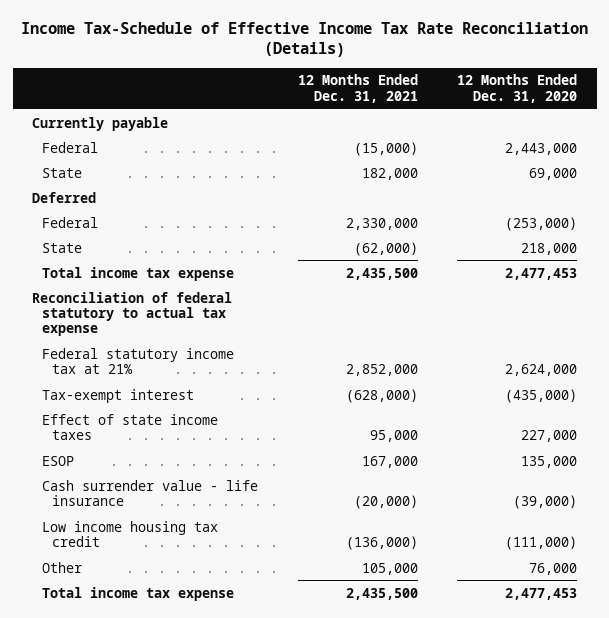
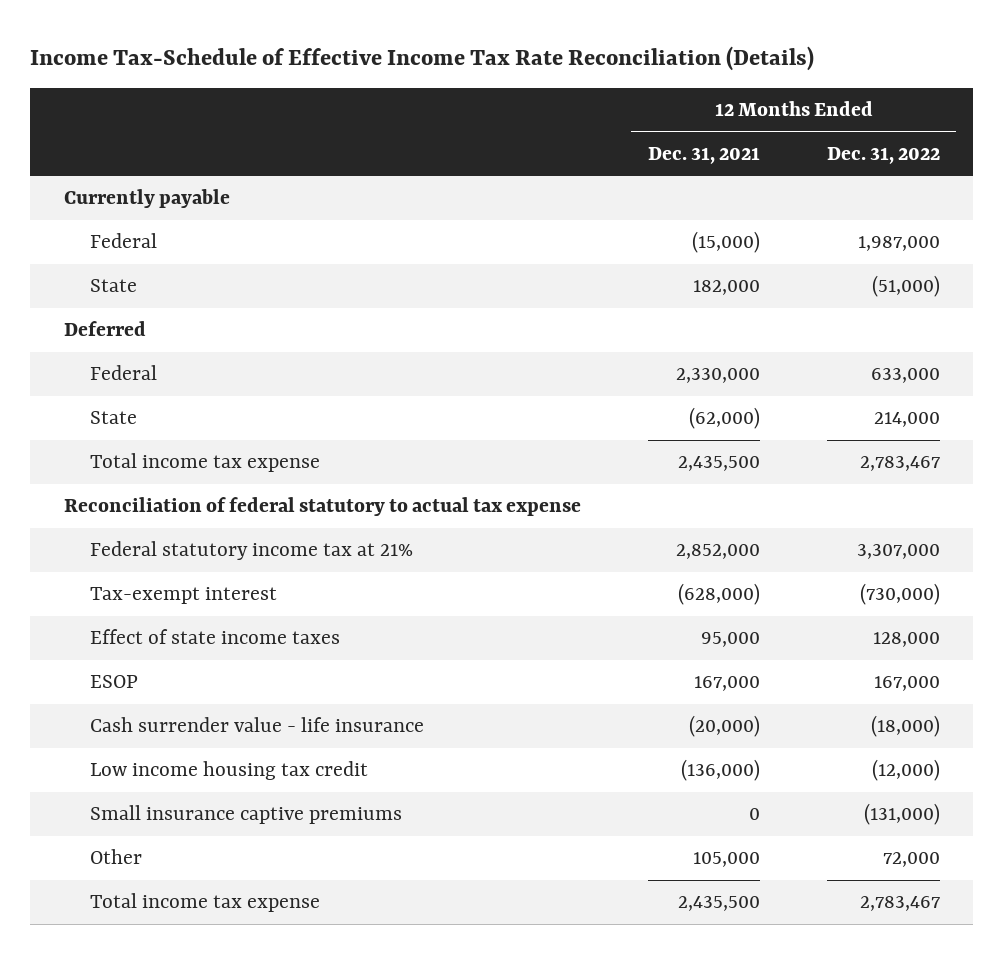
[457,74,578,103] 12 Months Ended Dec. 31, 2020 -> none
none -> [826,147,940,165] Dec. 31, 2022
none -> [89,805,402,825] Small insurance captive premiums

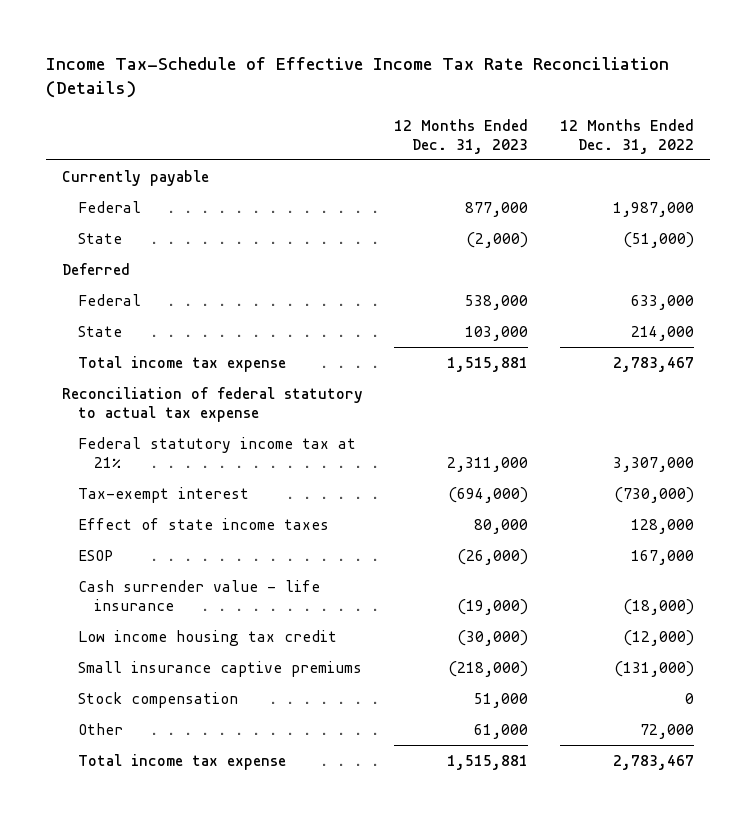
[647,147,760,165] Dec. 31, 2021 -> none
none -> [394,118,529,154] 12 Months Ended Dec. 31, 2023
none -> [78,691,239,708] Stock compensation

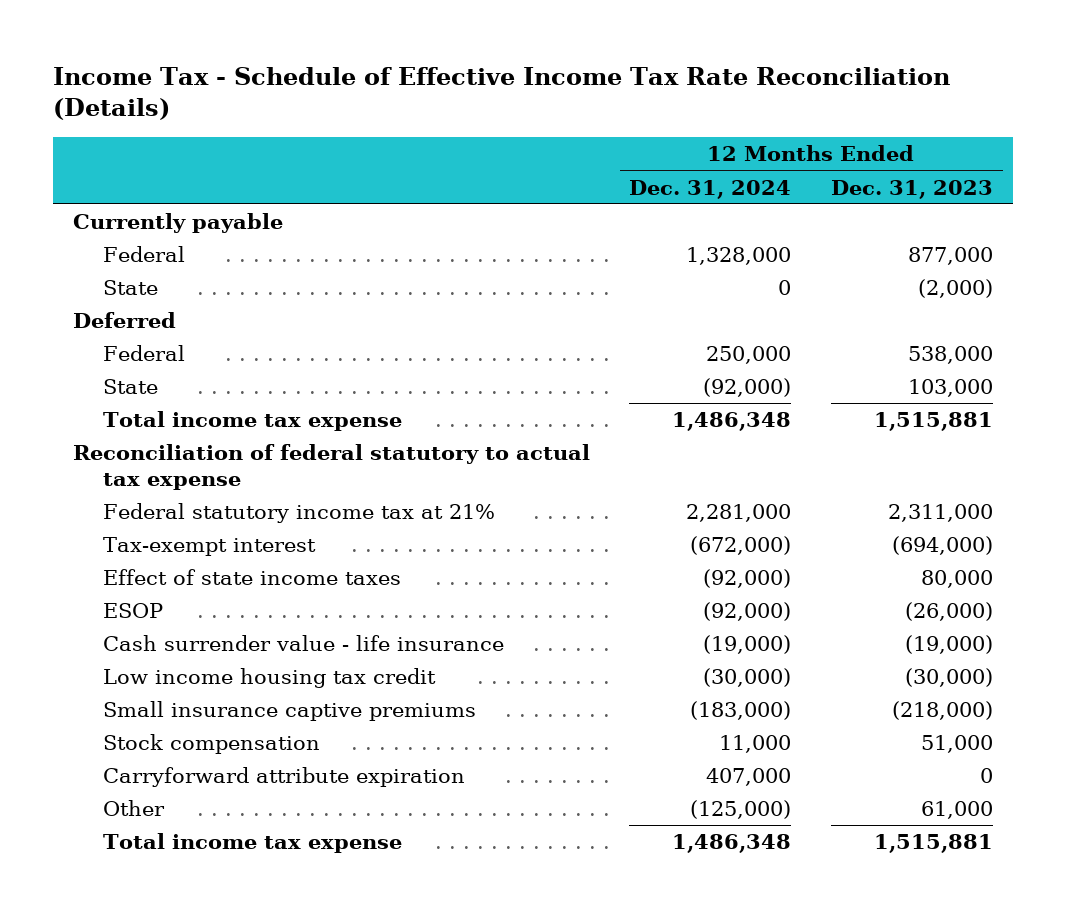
[45,57,669,99] Income Tax-Schedule of Effective Income Tax Rate Reconciliation (Details) -> [52,66,950,121] Income Tax - Schedule of Effective Income Tax Rate Reconciliation (Details)
[560,118,695,154] 12 Months Ended Dec. 31, 2022 -> none
none -> [629,179,792,199] Dec. 31, 2024
none -> [102,767,465,788] Carryforward attribute expiration

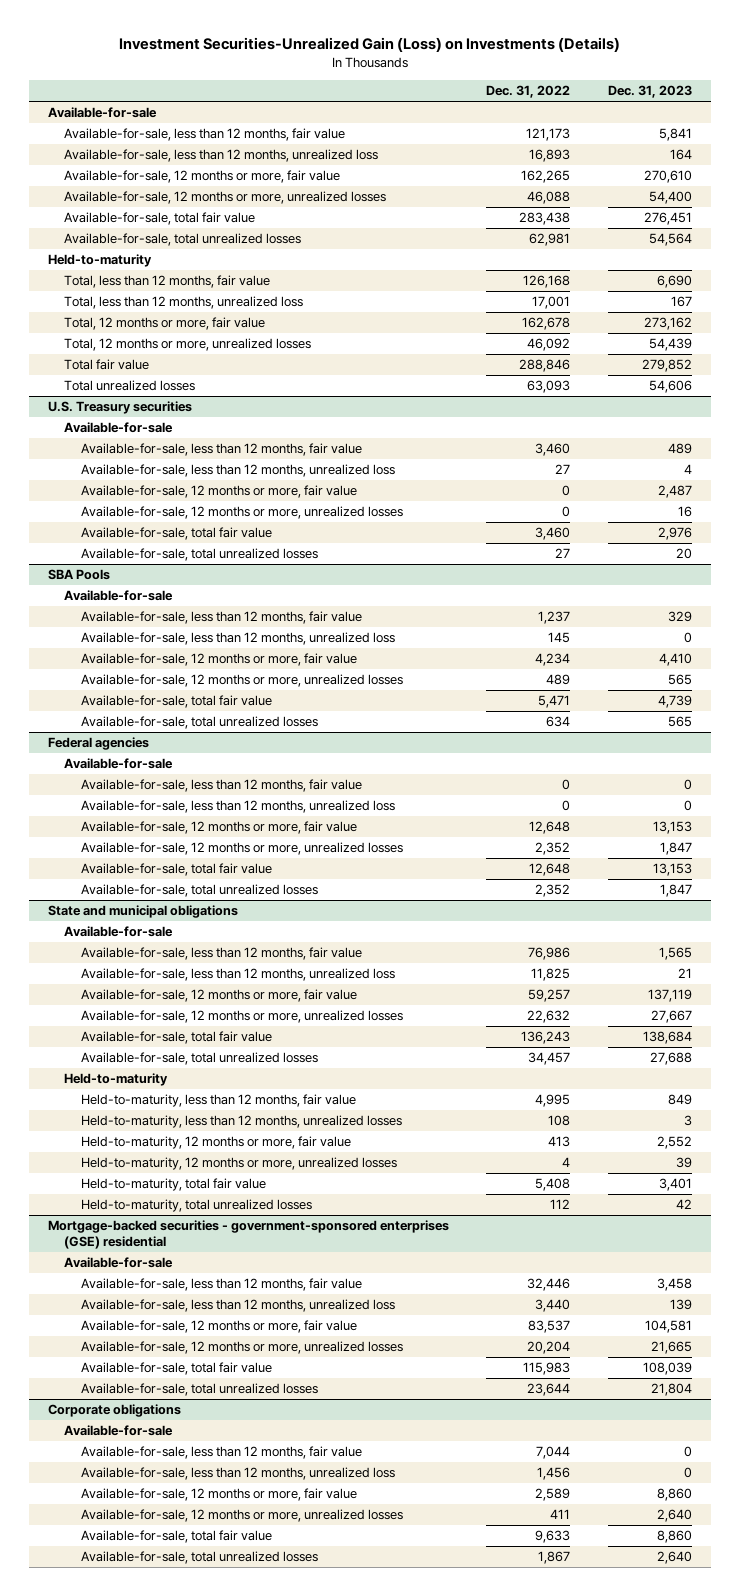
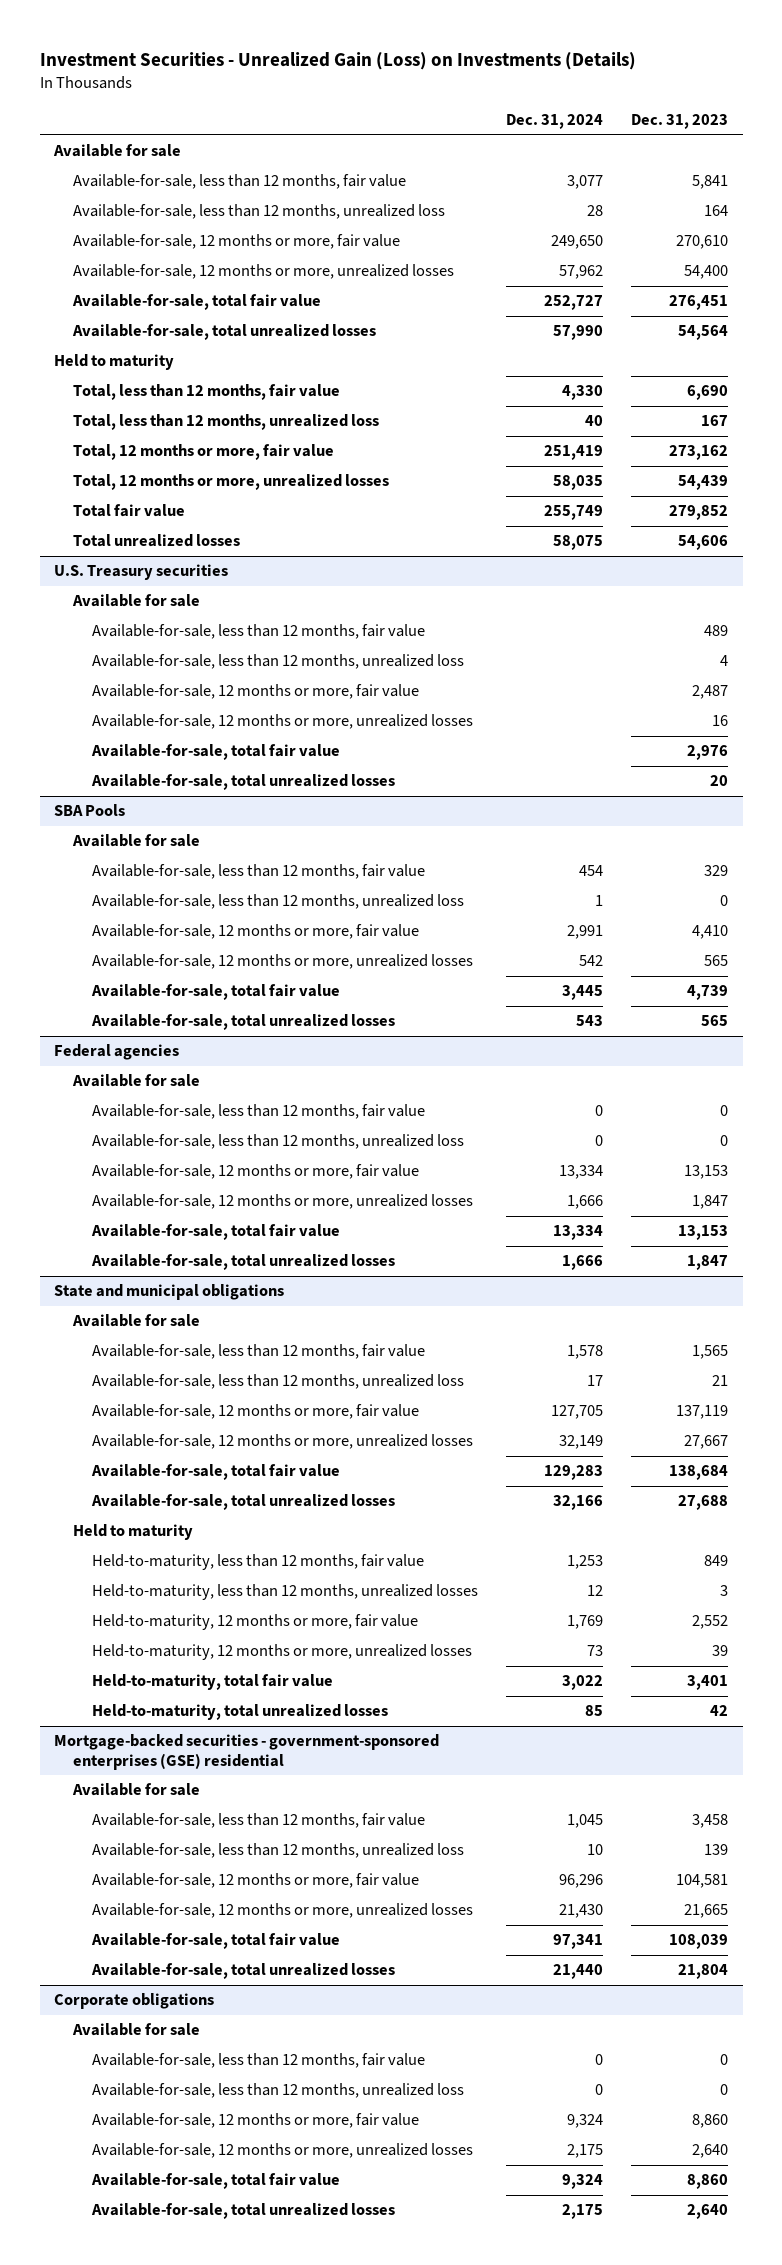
[118,37,620,53] Investment Securities-Unrealized Gain (Loss) on Investments (Details) -> [39,51,636,70] Investment Securities - Unrealized Gain (Loss) on Investments (Details)
[486,85,571,99] Dec. 31, 2022 -> none
none -> [506,114,604,130] Dec. 31, 2024
[47,107,157,119] Available-for-sale -> [53,144,182,158] Available for sale
[47,254,152,268] Held-to-maturity -> [54,354,175,371] Held to maturity
[64,422,174,434] Available-for-sale -> [72,594,201,608] Available for sale
[64,590,174,602] Available-for-sale -> [72,834,201,848] Available for sale
[64,758,174,770] Available-for-sale -> [72,1074,201,1088] Available for sale
[64,926,174,938] Available-for-sale -> [72,1314,201,1328] Available for sale
[64,1073,169,1087] Held-to-maturity -> [73,1524,194,1541] Held to maturity
[64,1257,174,1269] Available-for-sale -> [72,1783,201,1797] Available for sale
[64,1425,174,1437] Available-for-sale -> [72,2023,201,2037] Available for sale

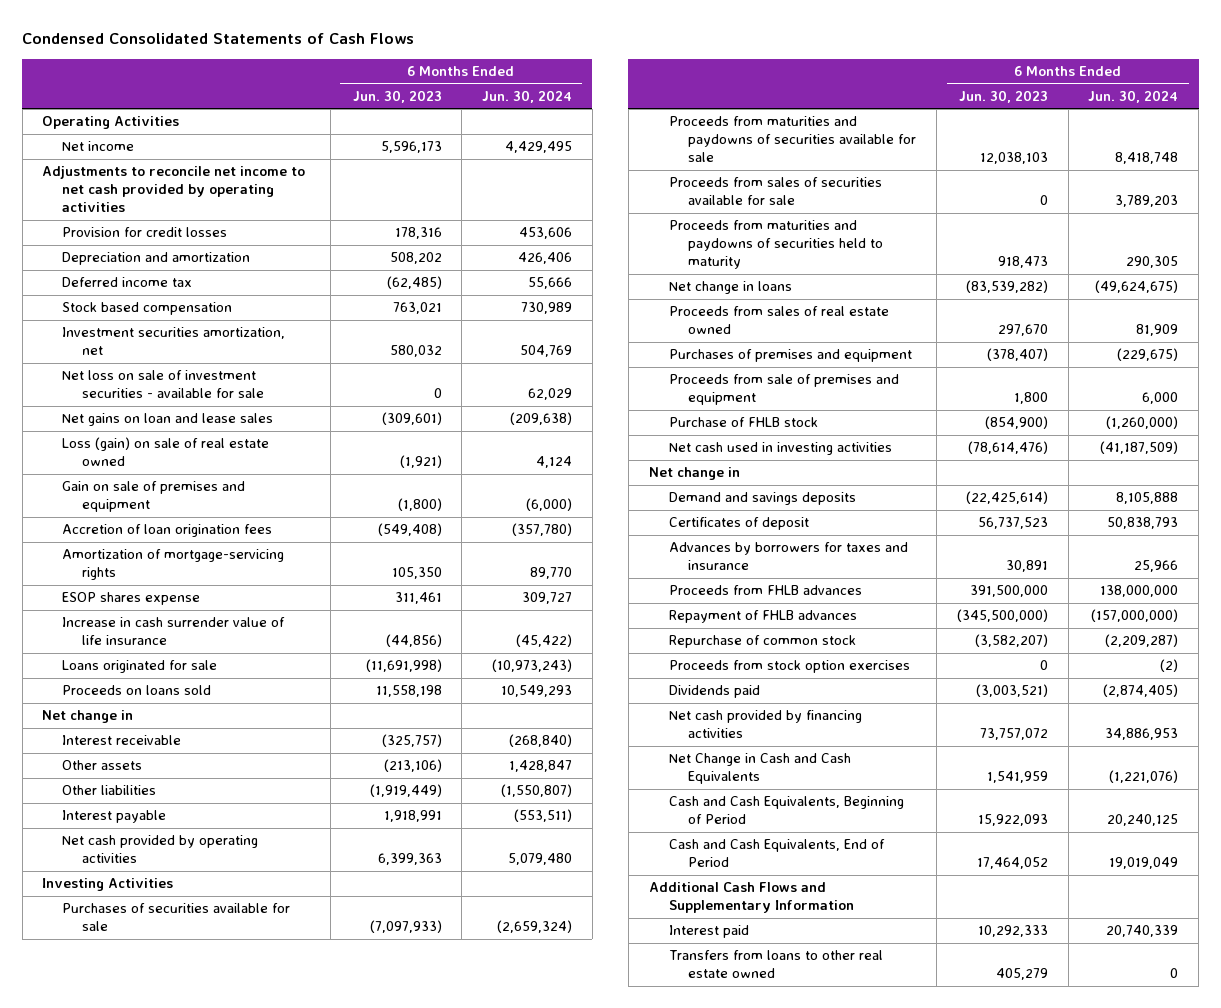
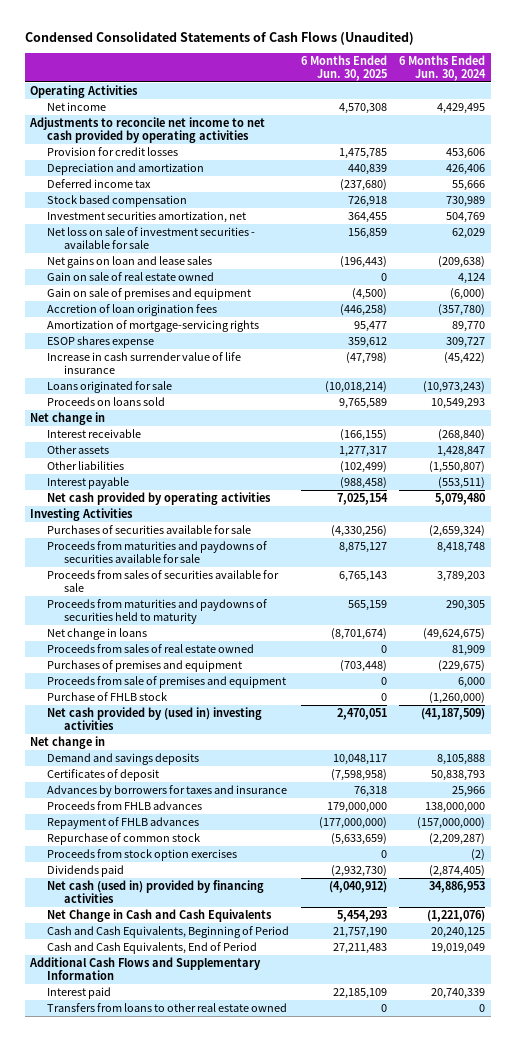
[22,33,415,45] Condensed Consolidated Statements of Cash Flows -> [24,30,414,45] Condensed Consolidated Statements of Cash Flows (Unaudited)
[352,89,442,103] Jun. 30, 2023 -> none
none -> [300,54,387,81] 6 Months Ended Jun. 30, 2025
[62,437,270,467] Loss (gain) on sale of real estate owned -> [47,272,215,282] Gain on sale of real estate owned
[668,442,892,456] Net cash used in investing activities -> [47,707,263,731] Net cash provided by (used in) investing activities
[668,710,862,739] Net cash provided by financing activities -> [47,880,265,904] Net cash (used in) provided by financing activities

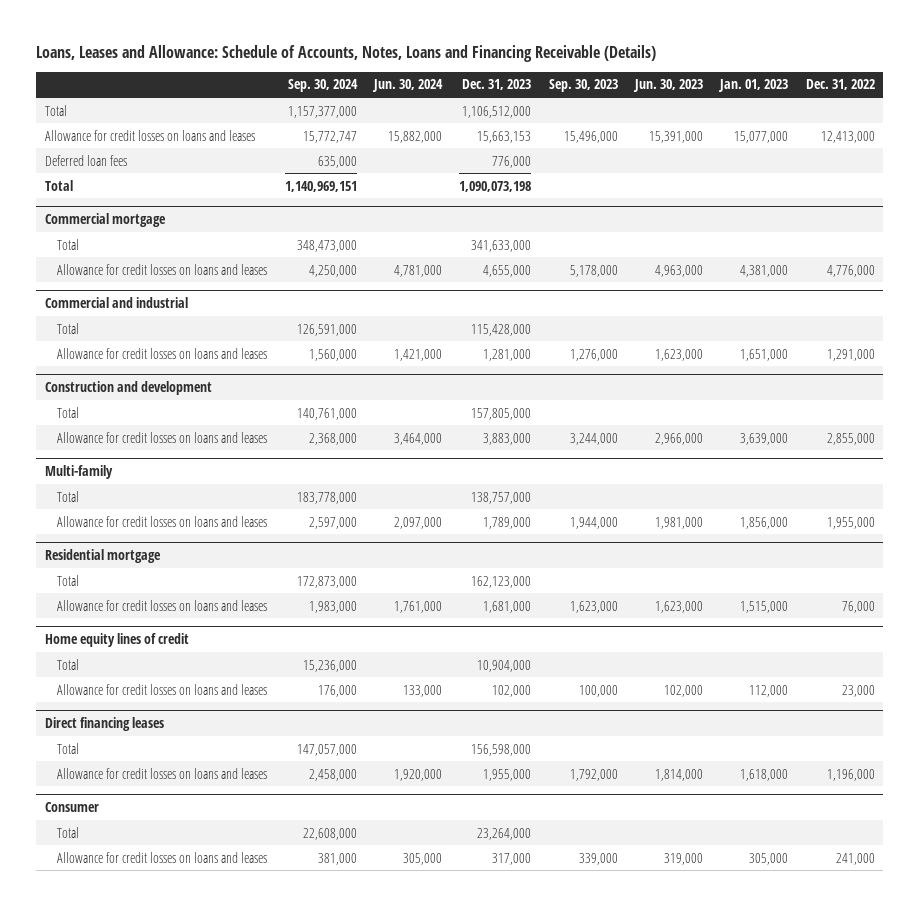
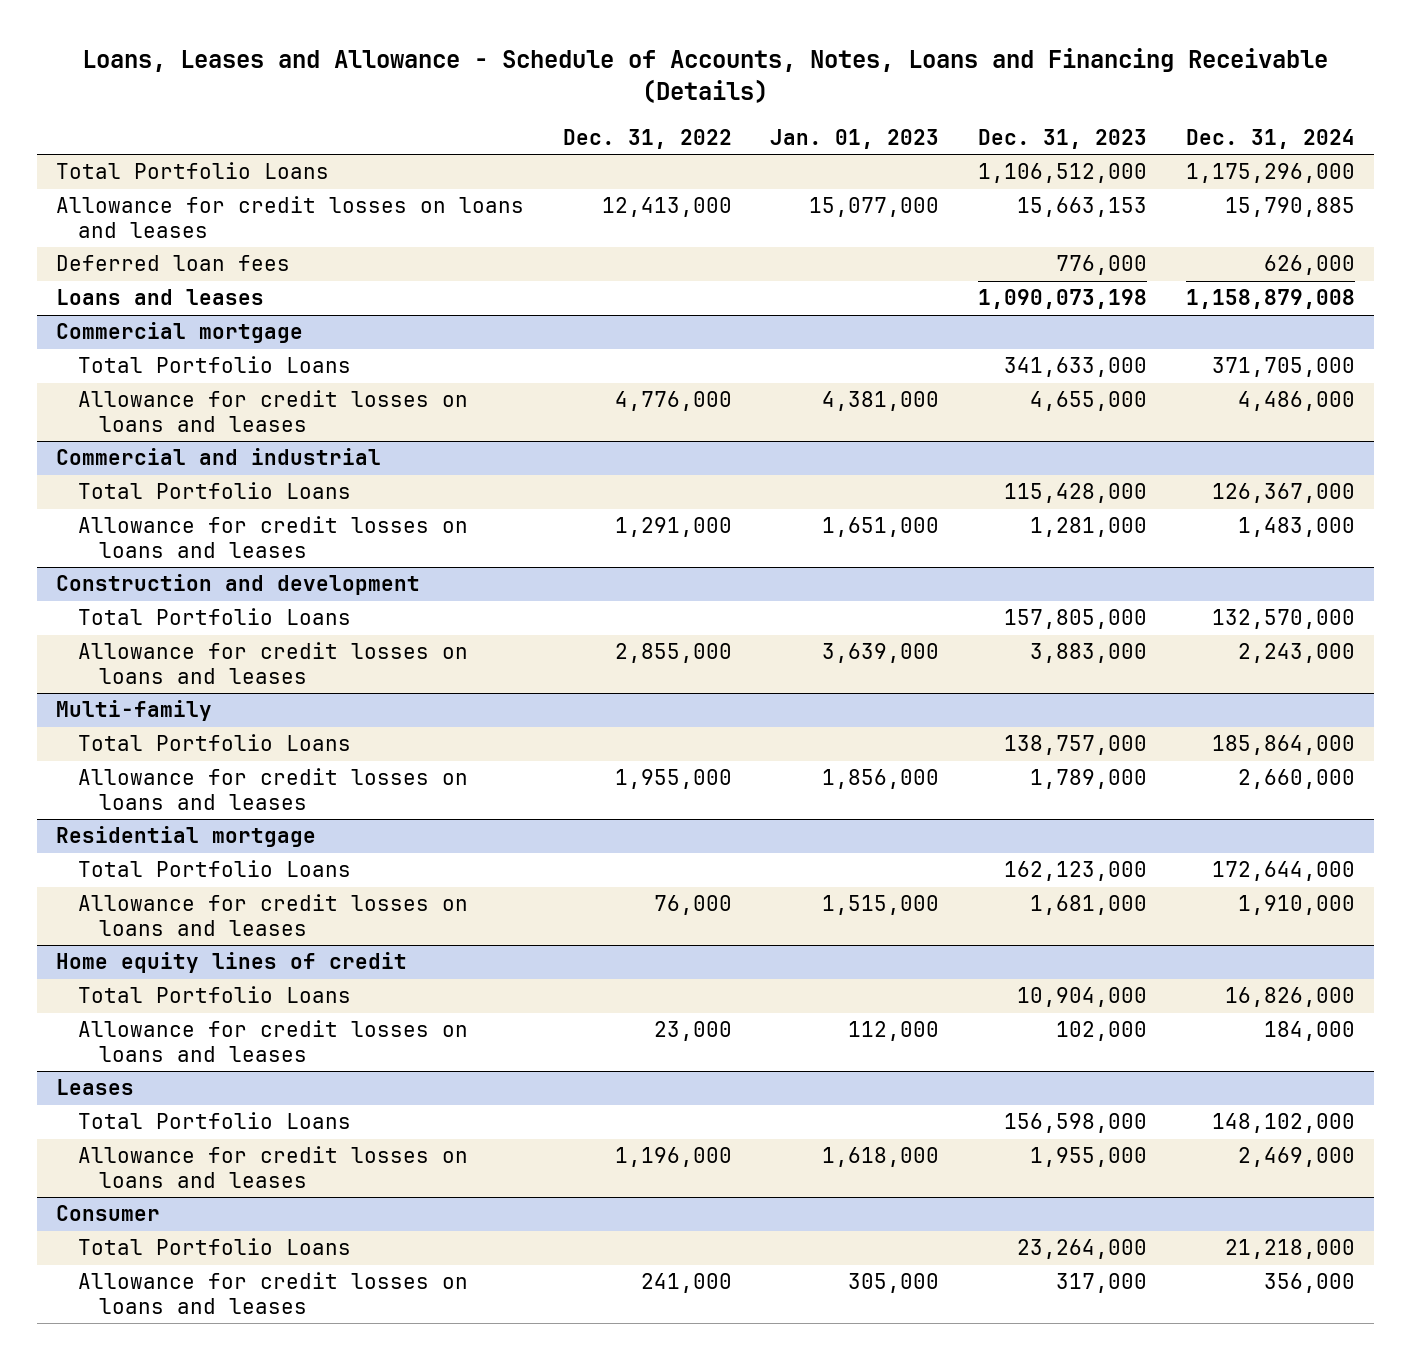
[36,44,657,62] Loans, Leases and Allowance: Schedule of Accounts, Notes, Loans and Financing Receivable (Details) -> [82,48,1329,104] Loans, Leases and Allowance - Schedule of Accounts, Notes, Loans and Financing Receivable (Details)
[287,79,358,93] Sep. 30, 2024 -> none
[372,79,444,93] Jun. 30, 2024 -> none
[548,79,618,93] Sep. 30, 2023 -> none
[633,79,704,93] Jun. 30, 2023 -> none
none -> [1185,128,1355,149] Dec. 31, 2024
[44,104,67,116] Total -> [55,162,329,180] Total Portfolio Loans
[44,179,73,191] Total -> [55,289,264,306] Loans and leases
[57,238,80,250] Total -> [77,356,351,374] Total Portfolio Loans
[57,322,80,334] Total -> [77,482,351,500] Total Portfolio Loans
[57,406,80,418] Total -> [77,608,351,626] Total Portfolio Loans
[57,490,80,502] Total -> [77,734,351,752] Total Portfolio Loans
[57,574,80,586] Total -> [77,860,351,878] Total Portfolio Loans
[57,658,80,670] Total -> [77,986,351,1004] Total Portfolio Loans
[44,716,164,731] Direct financing leases -> [55,1079,134,1096] Leases
[57,742,80,754] Total -> [77,1112,351,1130] Total Portfolio Loans
[57,826,80,838] Total -> [77,1238,351,1256] Total Portfolio Loans

